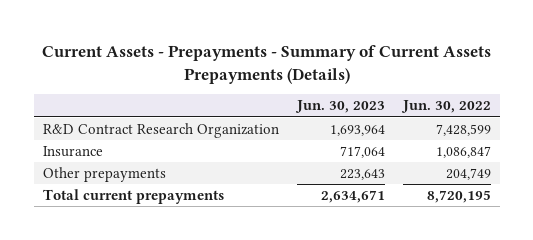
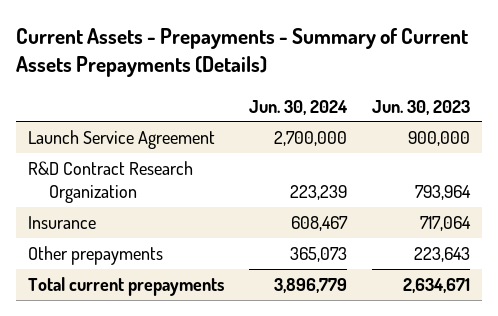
[400,100,491,114] Jun. 30, 2022 -> none
none -> [249,99,349,115] Jun. 30, 2024
none -> [28,130,216,150] Launch Service Agreement
[329,124,385,136] 1,693,964 -> [414,185,471,201] 793,964

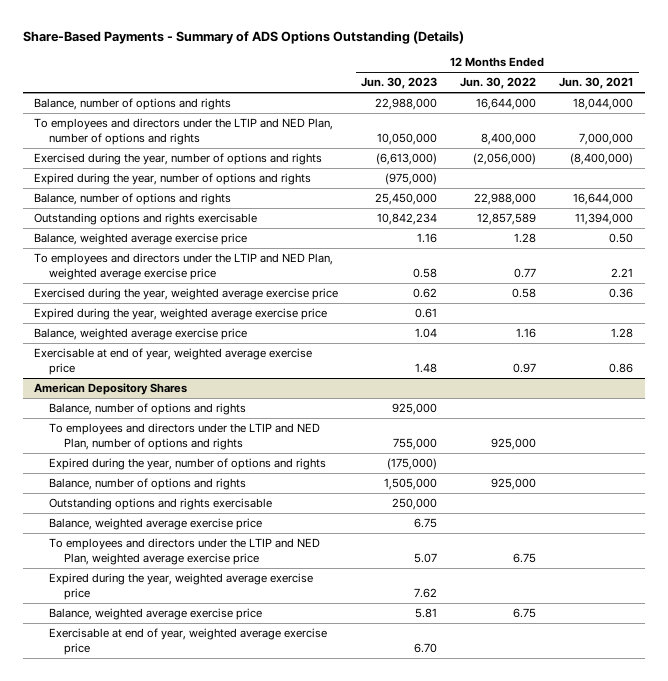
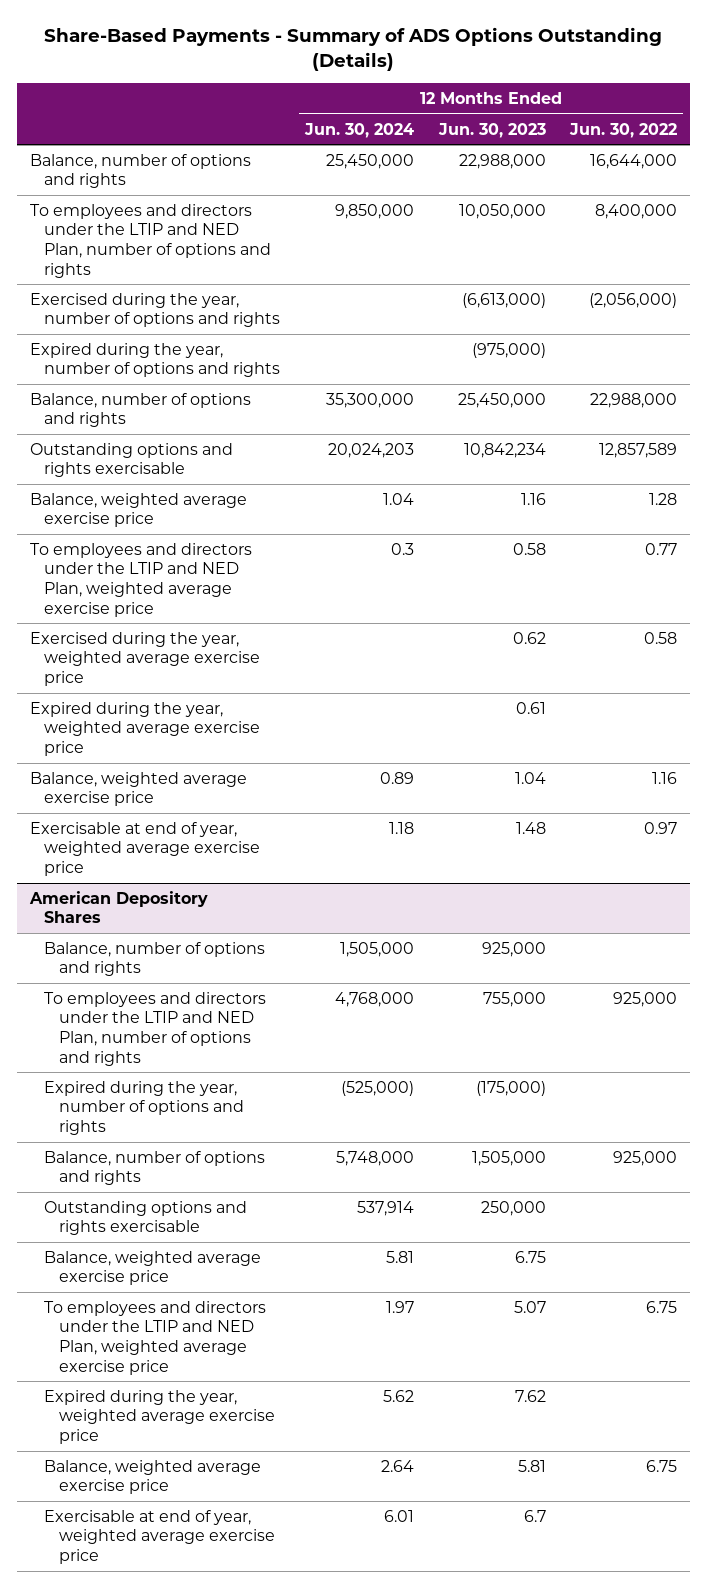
[559,77,634,90] Jun. 30, 2021 -> none
none -> [304,122,415,138] Jun. 30, 2024
[414,642,438,653] 6.70 -> [523,1509,546,1522] 6.7

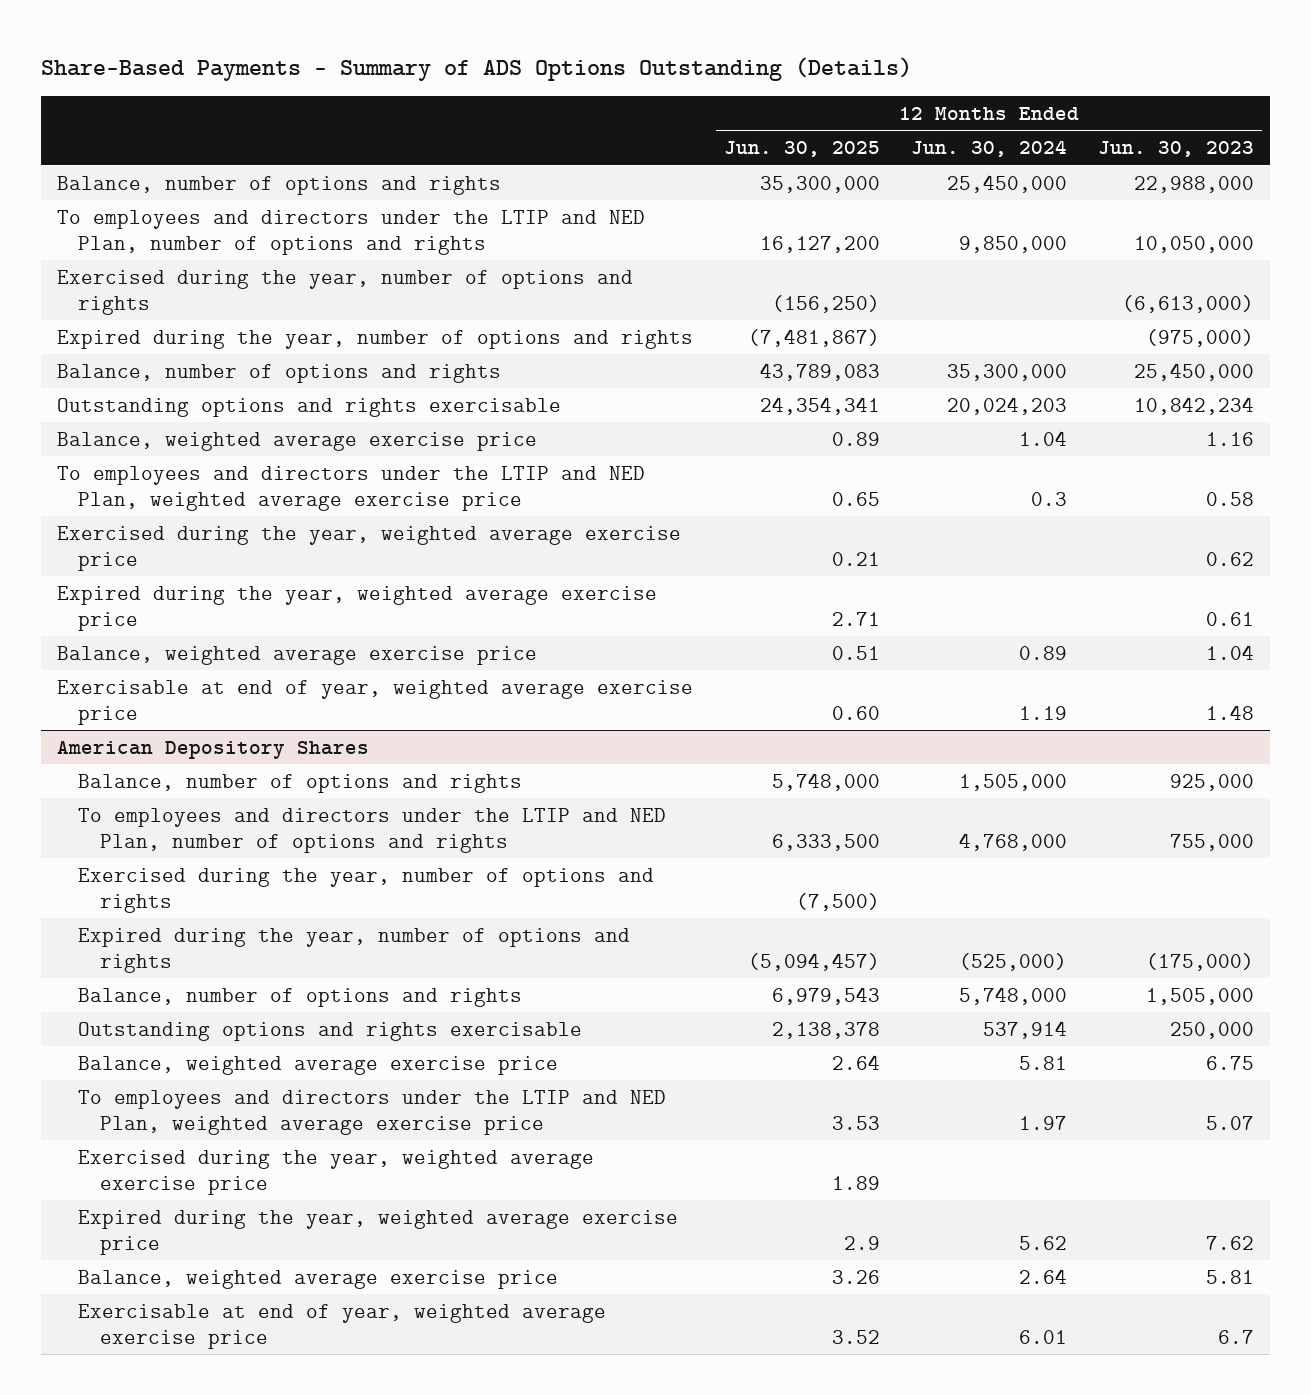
[569,122,678,138] Jun. 30, 2022 -> none
none -> [723,141,880,158] Jun. 30, 2025
[389,821,415,834] 1.18 -> [1019,705,1068,720] 1.19
none -> [78,867,655,913] Exercised during the year, number of options and rights
none -> [78,1149,595,1195] Exercised during the year, weighted average exercise price

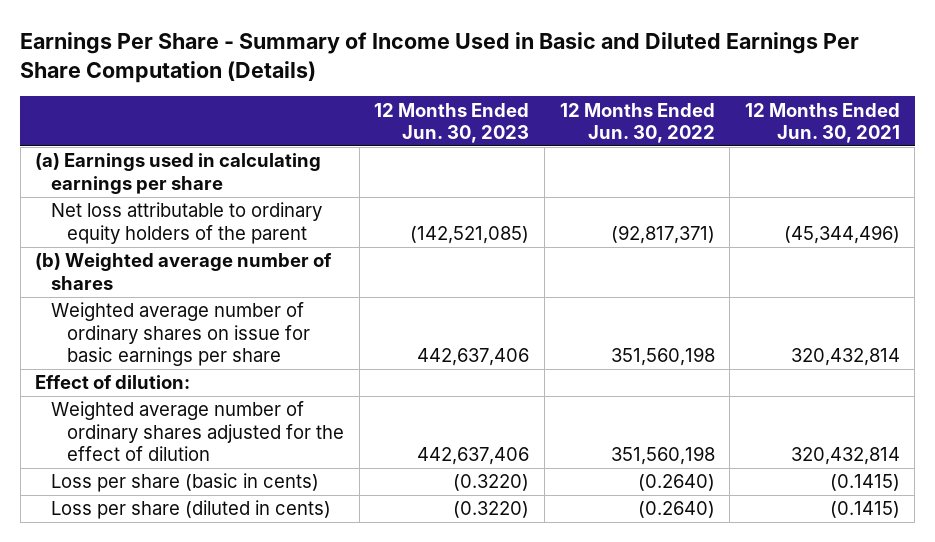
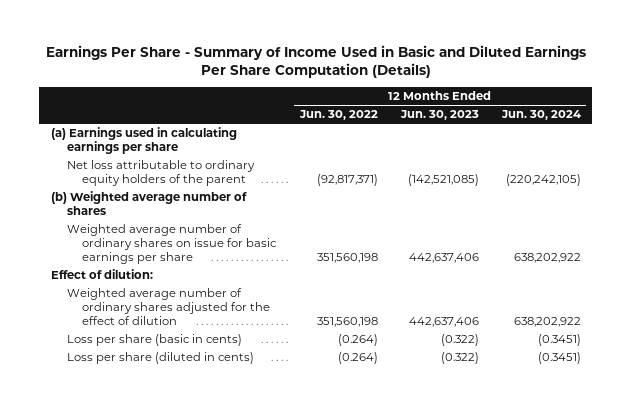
[744,102,900,144] 12 Months Ended Jun. 30, 2021 -> none
none -> [500,110,581,121] Jun. 30, 2024
[453,474,530,492] (0.3220) -> [440,334,479,347] (0.322)
[637,474,715,492] (0.2640) -> [337,334,378,347] (0.264)
[453,501,530,519] (0.3220) -> [440,352,479,365] (0.322)
[637,501,715,519] (0.2640) -> [337,352,378,365] (0.264)

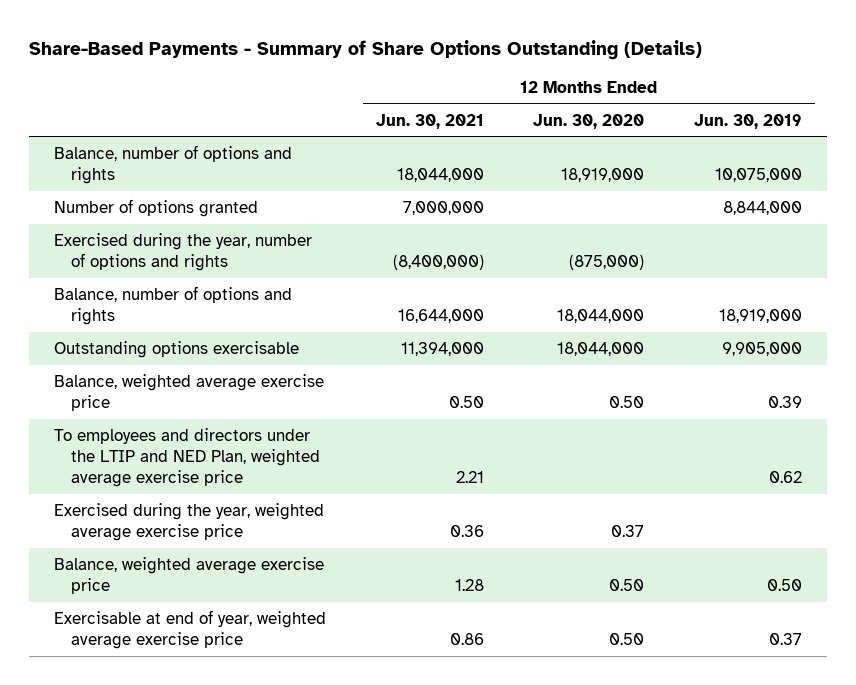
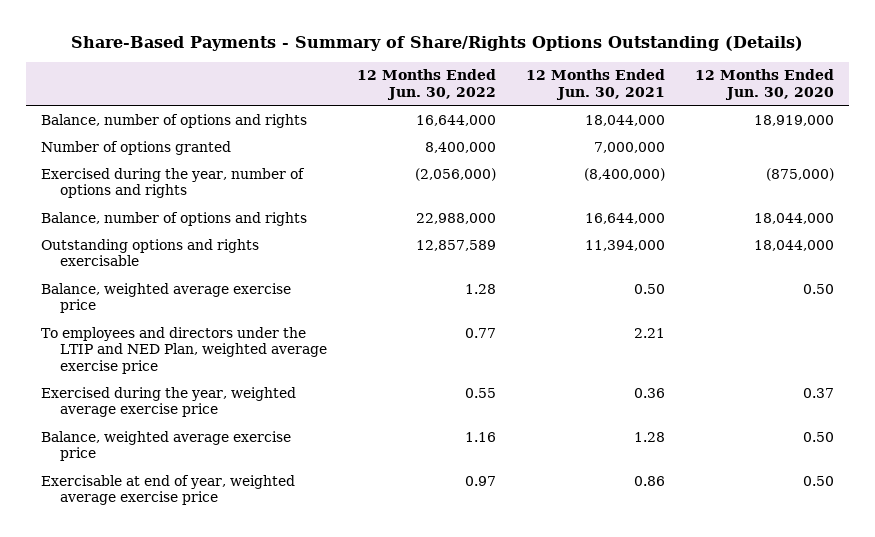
[28,39,702,60] Share-Based Payments - Summary of Share Options Outstanding (Details) -> [71,35,804,51] Share-Based Payments - Summary of Share/Rights Options Outstanding (Details)
[694,113,803,129] Jun. 30, 2019 -> none
none -> [356,69,496,100] 12 Months Ended Jun. 30, 2022
[53,340,299,358] Outstanding options exercisable -> [41,238,260,267] Outstanding options and rights exercisable

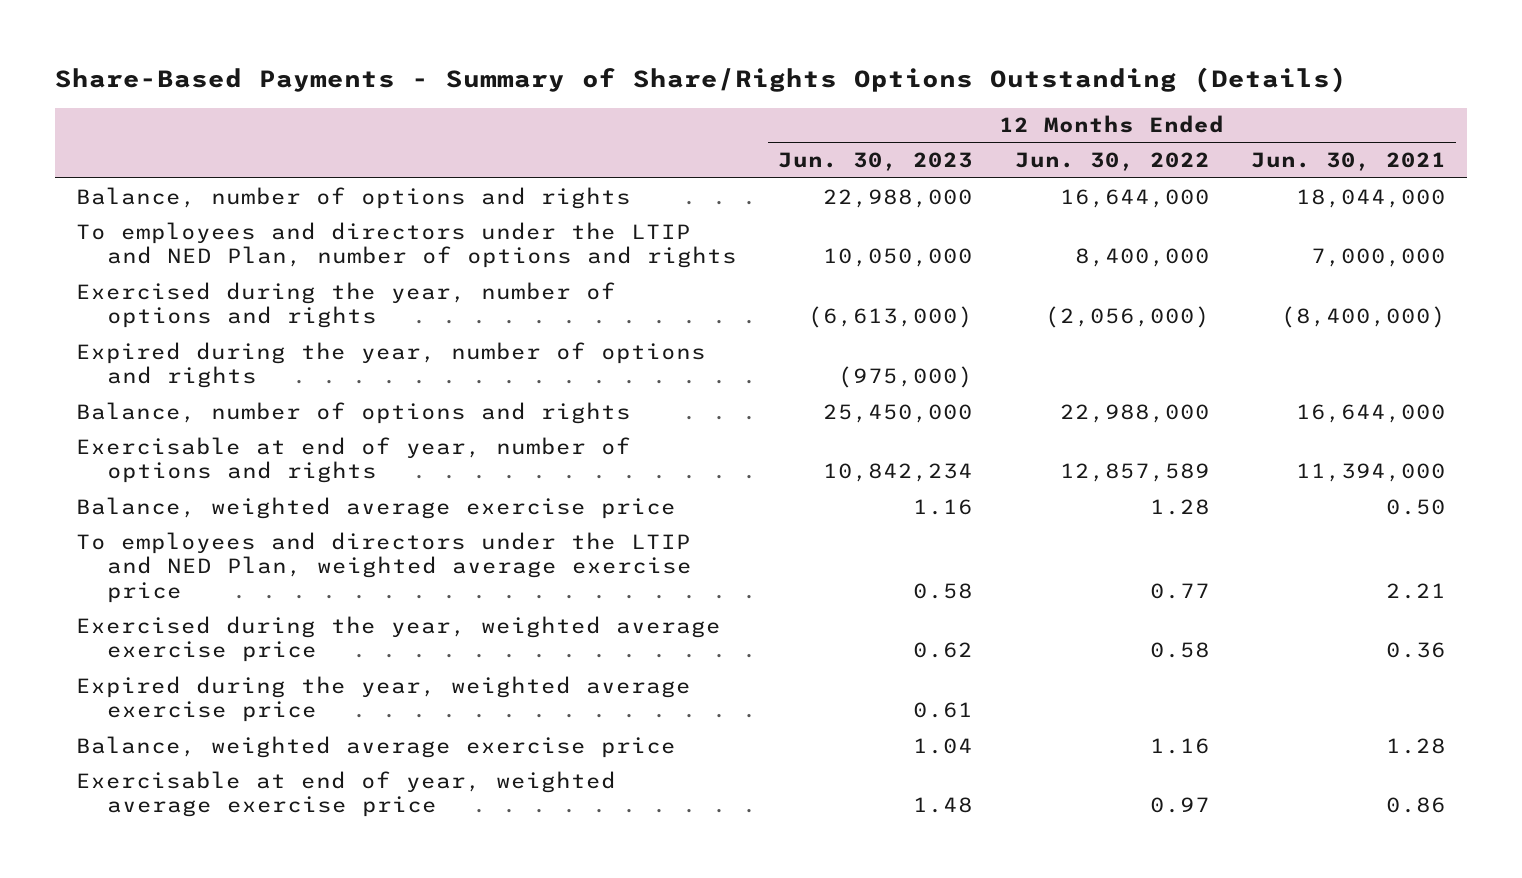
[694,69,834,100] 12 Months Ended Jun. 30, 2020 -> none
none -> [778,152,974,172] Jun. 30, 2023
[41,140,232,155] Number of options granted -> [75,221,737,269] To employees and directors under the LTIP and NED Plan, number of options and rights
none -> [75,341,706,389] Expired during the year, number of options and rights
[41,238,260,267] Outstanding options and rights exercisable -> [75,436,631,484] Exercisable at end of year, number of options and rights
[464,387,496,398] 0.55 -> [1149,642,1210,659] 0.58
none -> [75,675,691,723] Expired during the year, weighted average exercise price

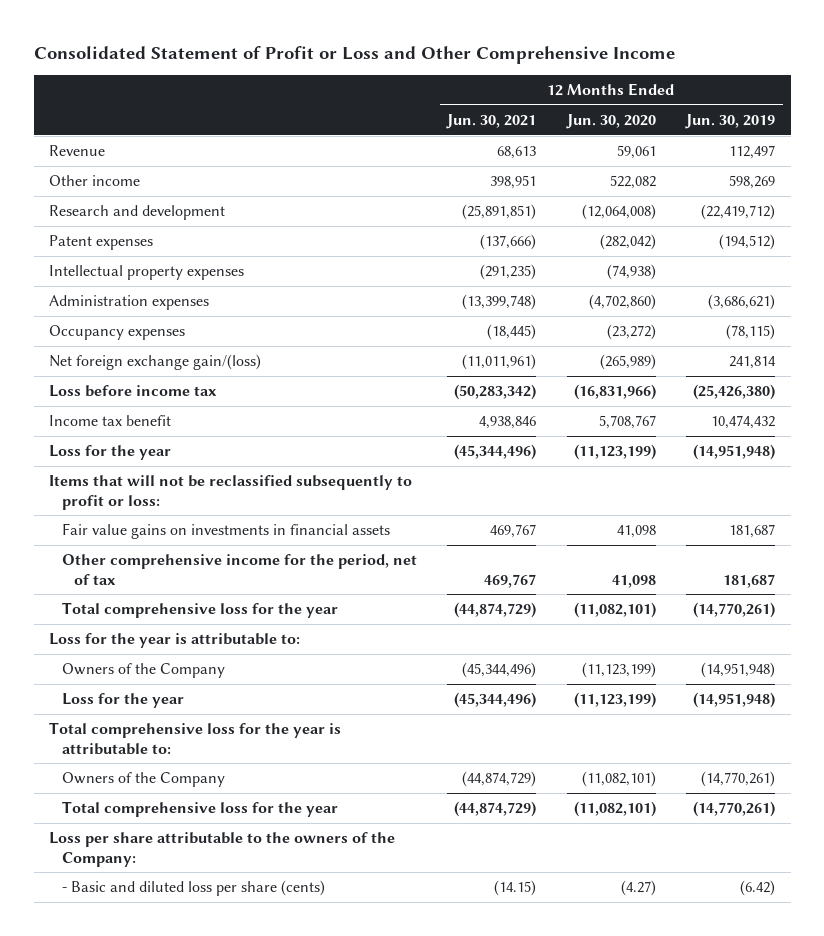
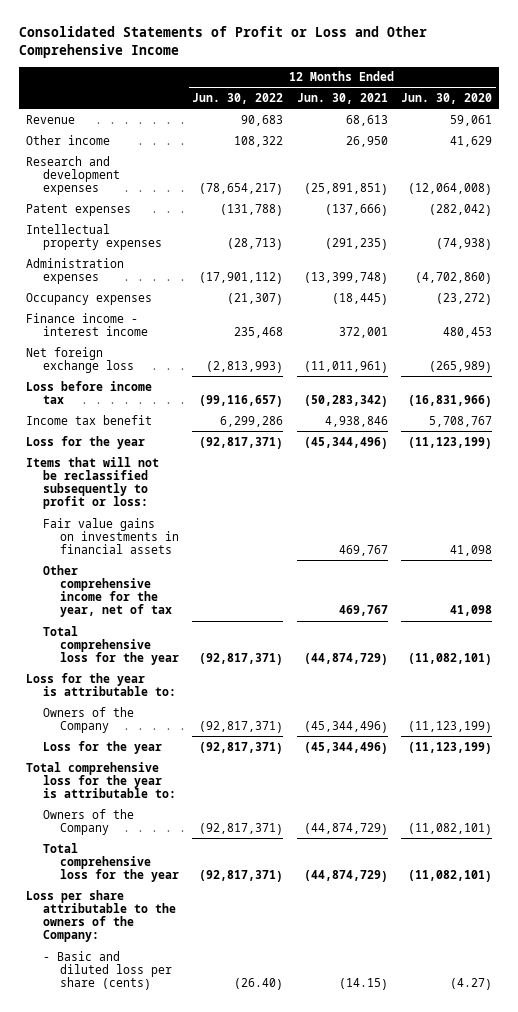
[33,45,675,64] Consolidated Statement of Profit or Loss and Other Comprehensive Income -> [19,26,428,59] Consolidated Statements of Profit or Loss and Other Comprehensive Income
[685,114,776,130] Jun. 30, 2019 -> none
none -> [192,92,284,104] Jun. 30, 2022
[490,175,537,190] 398,951 -> [345,135,388,147] 26,950
[609,175,656,190] 522,082 -> [450,135,493,147] 41,629
[49,205,226,221] Research and development -> [26,155,120,196] Research and development expenses
none -> [26,312,148,336] Finance income - interest income
[49,354,262,371] Net foreign exchange gain/(loss) -> [26,346,134,373] Net foreign exchange loss
[61,554,417,585] Other comprehensive income for the period, net of tax -> [42,564,172,618] Other comprehensive income for the year, net of tax

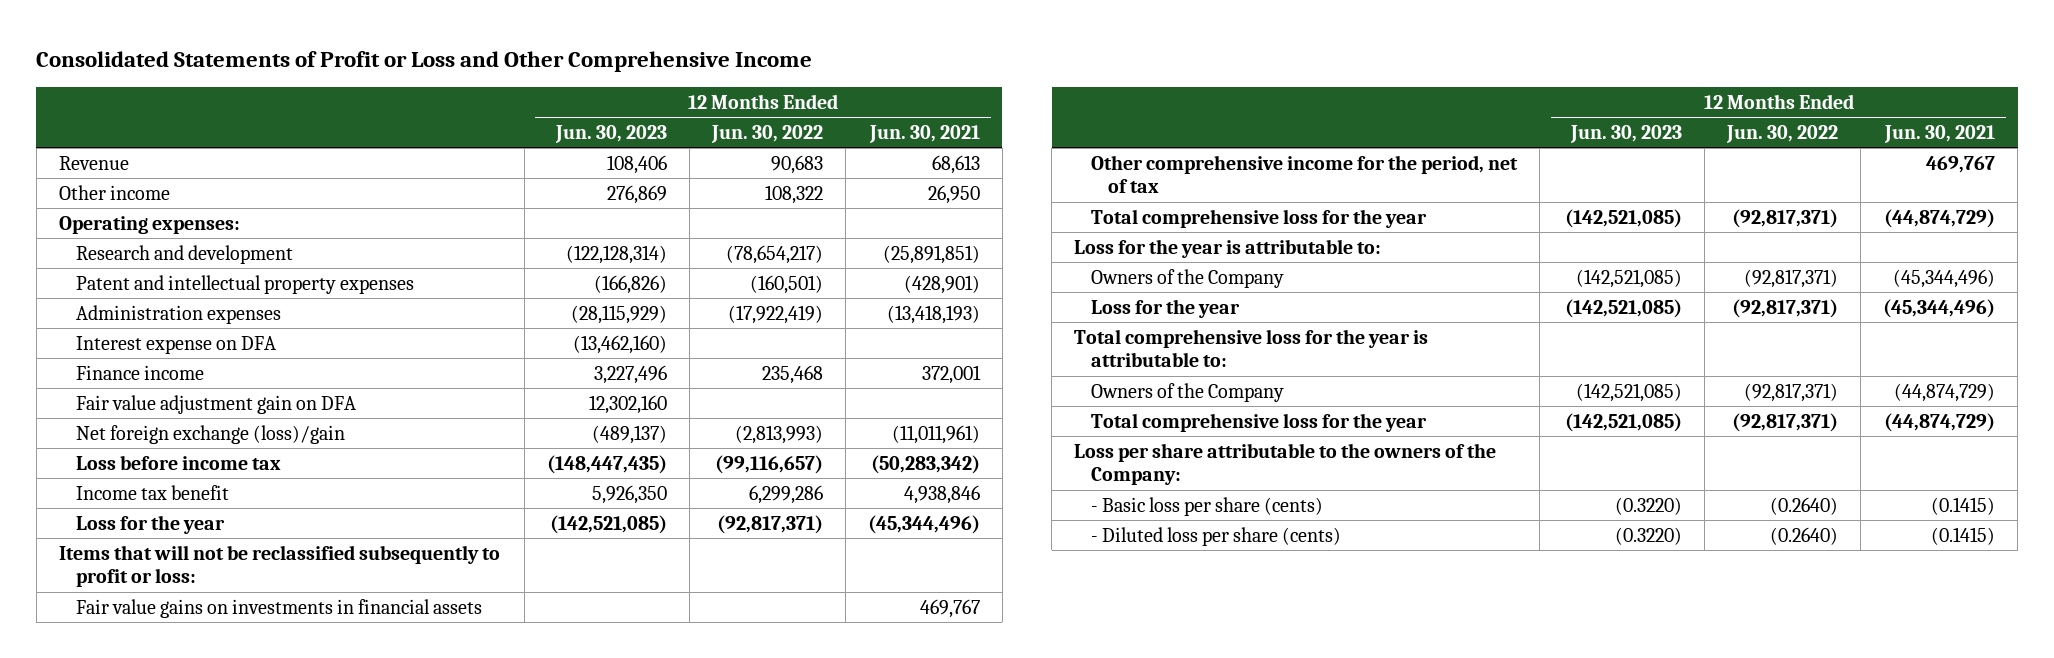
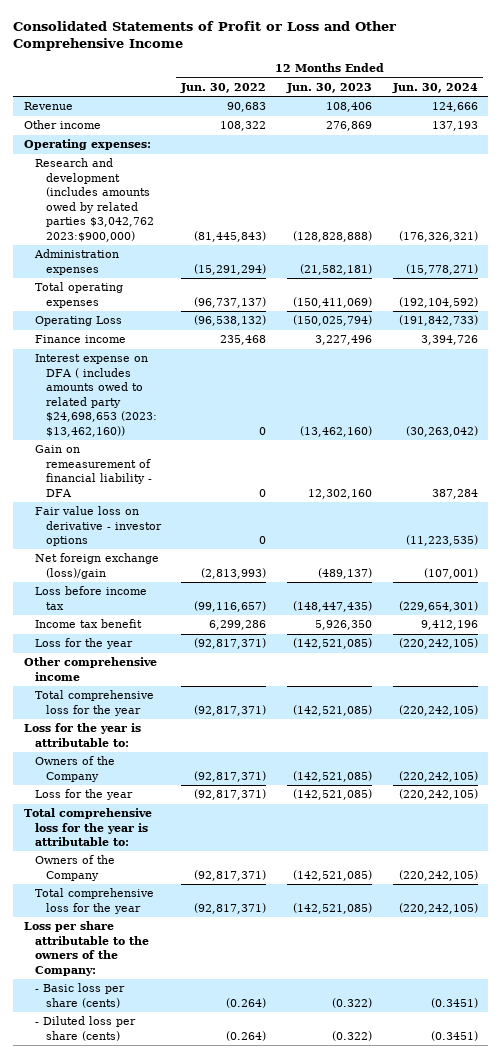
[868,124,980,143] Jun. 30, 2021 -> none
none -> [391,82,478,93] Jun. 30, 2024
[75,274,414,294] Patent and intellectual property expenses -> none
[75,335,276,354] Interest expense on DFA -> none
[75,244,293,264] Research and development -> [34,158,154,242] Research and development (includes amounts owed by related parties $3,042,762 2023:$900,000)
[565,244,667,264] (122,128,314) -> [293,230,373,242] (128,828,888)
[725,244,823,264] (78,654,217) -> [194,230,267,242] (81,445,843)
[570,304,667,324] (28,115,929) -> [300,263,373,275] (21,582,181)
[727,304,823,324] (17,922,419) -> [194,263,267,275] (15,291,294)
none -> [34,282,123,308] Total operating expenses
none -> [34,316,122,327] Operating Loss
[75,394,356,414] Fair value adjustment gain on DFA -> none
none -> [34,354,157,437] Interest expense on DFA ( includes amounts owed to related party $24,698,653 (2023: $13,462,160))
none -> [34,445,152,497] Gain on remeasurement of financial liability - DFA
none -> [34,506,162,547] Fair value loss on derivative - investor options
[58,544,500,588] Items that will not be reclassified subsequently to profit or loss: -> none
[75,598,482,618] Fair value gains on investments in financial assets -> none
[1091,154,1519,194] Other comprehensive income for the period, net of tax -> none
none -> [23,657,157,681] Other comprehensive income
[1615,496,1683,515] (0.3220) -> [332,997,373,1008] (0.322)
[1770,496,1839,515] (0.2640) -> [226,997,267,1008] (0.264)
[1615,526,1683,545] (0.3220) -> [332,1030,373,1041] (0.322)
[1770,526,1839,545] (0.2640) -> [226,1030,267,1041] (0.264)

